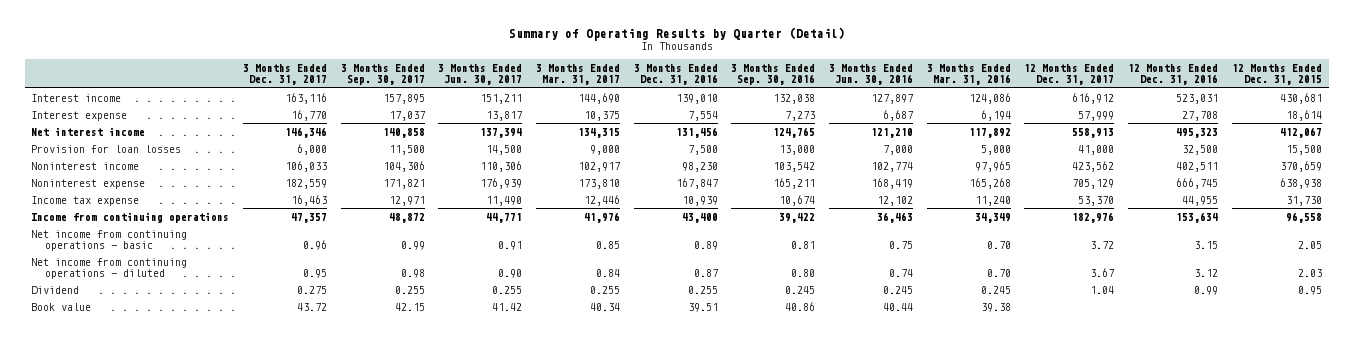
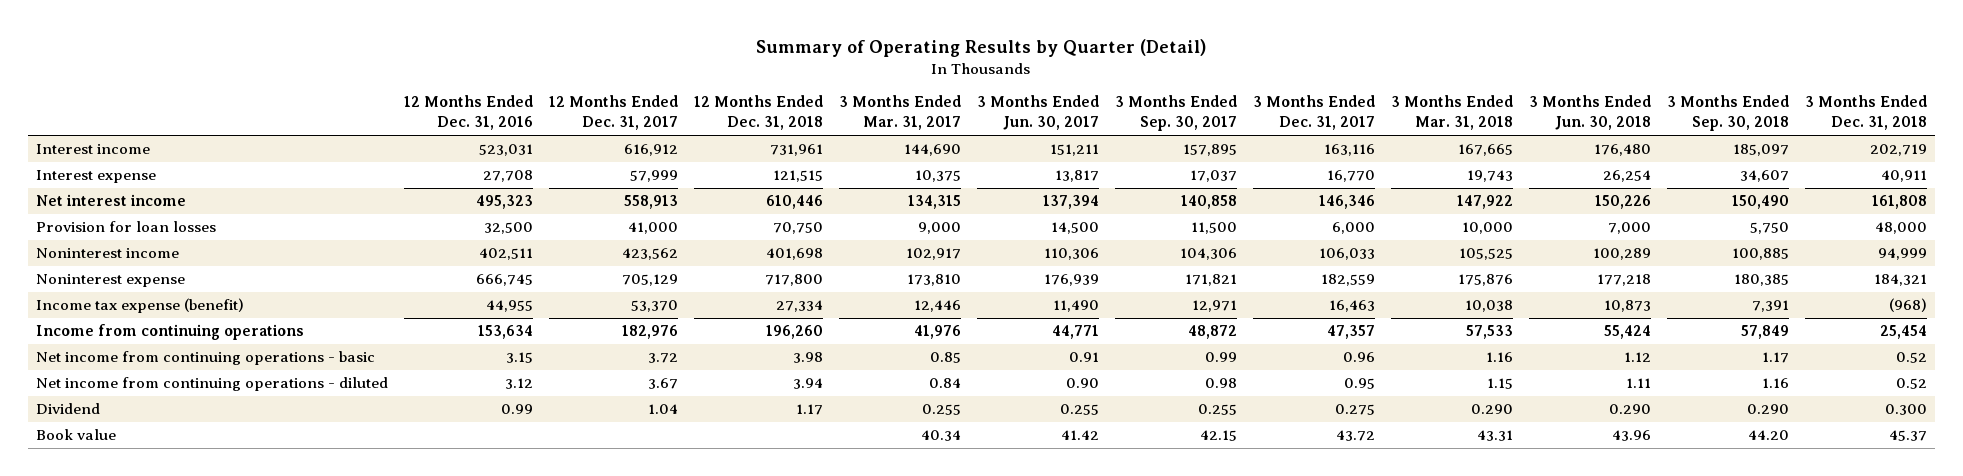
[633,64,718,86] 3 Months Ended Dec. 31, 2016 -> none
[731,64,816,86] 3 Months Ended Sep. 30, 2016 -> none
[829,64,914,86] 3 Months Ended Jun. 30, 2016 -> none
[926,64,1011,86] 3 Months Ended Mar. 31, 2016 -> none
[1231,64,1322,86] 12 Months Ended Dec. 31, 2015 -> none
none -> [694,95,824,131] 12 Months Ended Dec. 31, 2018
none -> [1390,95,1513,131] 3 Months Ended Mar. 31, 2018
none -> [1528,95,1651,131] 3 Months Ended Jun. 30, 2018
none -> [1666,95,1789,132] 3 Months Ended Sep. 30, 2018
none -> [1804,95,1927,131] 3 Months Ended Dec. 31, 2018
[31,195,140,206] Income tax expense -> [36,298,245,314] Income tax expense (benefit)

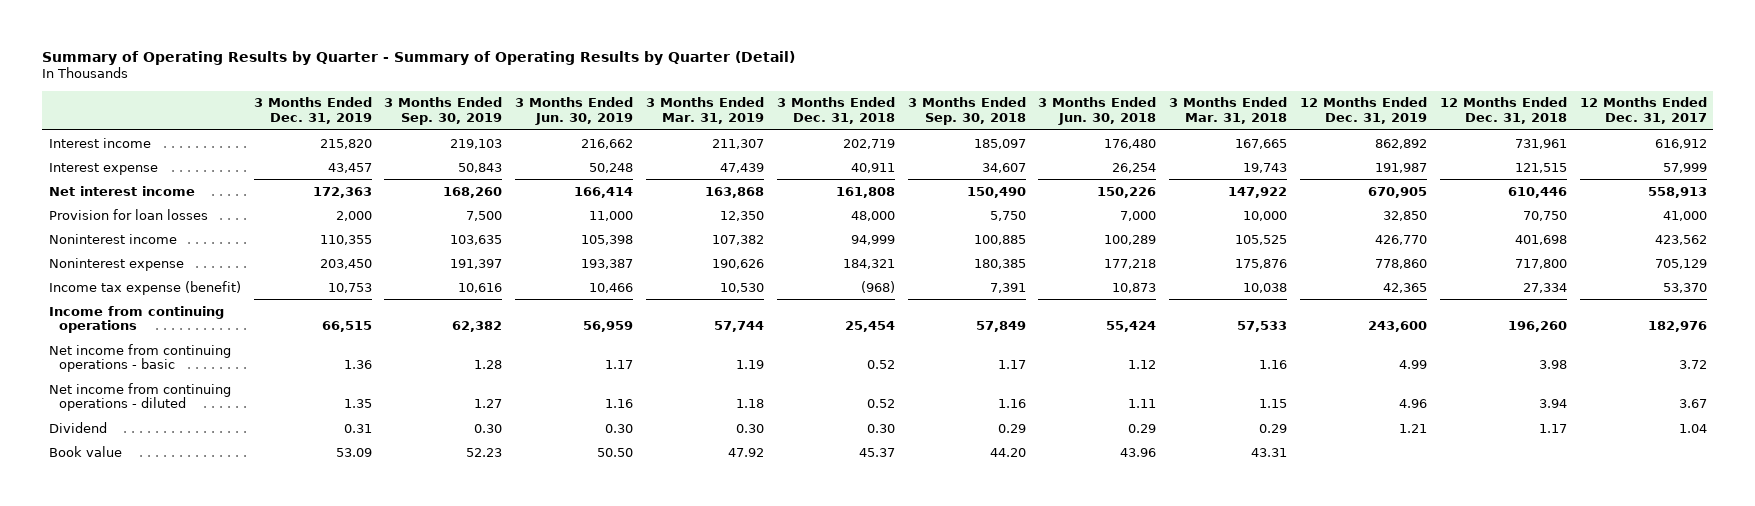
[756,38,1207,57] Summary of Operating Results by Quarter (Detail) -> [42,50,796,65] Summary of Operating Results by Quarter - Summary of Operating Results by Quarter (Detail)
[404,95,534,131] 12 Months Ended Dec. 31, 2016 -> none
[839,95,962,131] 3 Months Ended Mar. 31, 2017 -> none
[976,95,1099,131] 3 Months Ended Jun. 30, 2017 -> none
[1114,95,1237,132] 3 Months Ended Sep. 30, 2017 -> none
[1252,95,1375,131] 3 Months Ended Dec. 31, 2017 -> none
none -> [253,97,372,125] 3 Months Ended Dec. 31, 2019
none -> [384,97,503,126] 3 Months Ended Sep. 30, 2019
none -> [515,97,634,126] 3 Months Ended Jun. 30, 2019
none -> [645,97,764,125] 3 Months Ended Mar. 31, 2019
none -> [1299,97,1427,125] 12 Months Ended Dec. 31, 2019
[1470,404,1513,415] 0.290 -> [1259,423,1288,433] 0.29
[1608,404,1651,415] 0.290 -> [1128,423,1157,433] 0.29
[1746,404,1789,415] 0.290 -> [997,423,1026,433] 0.29
[1884,404,1927,416] 0.300 -> [866,423,895,433] 0.30

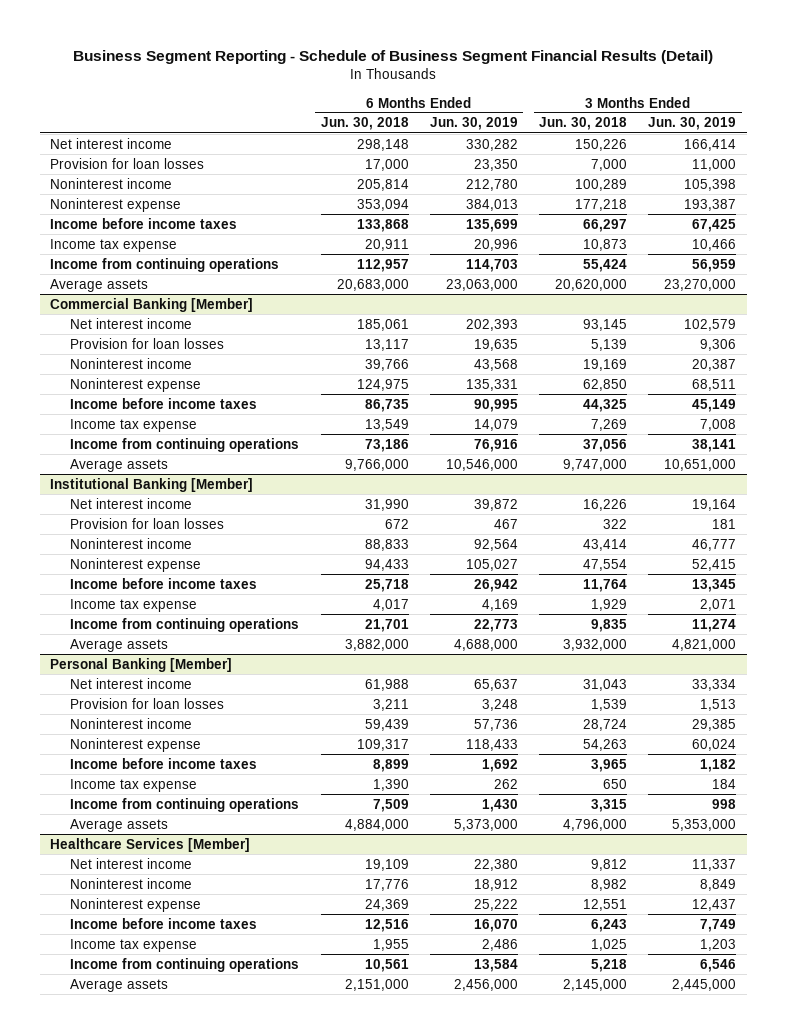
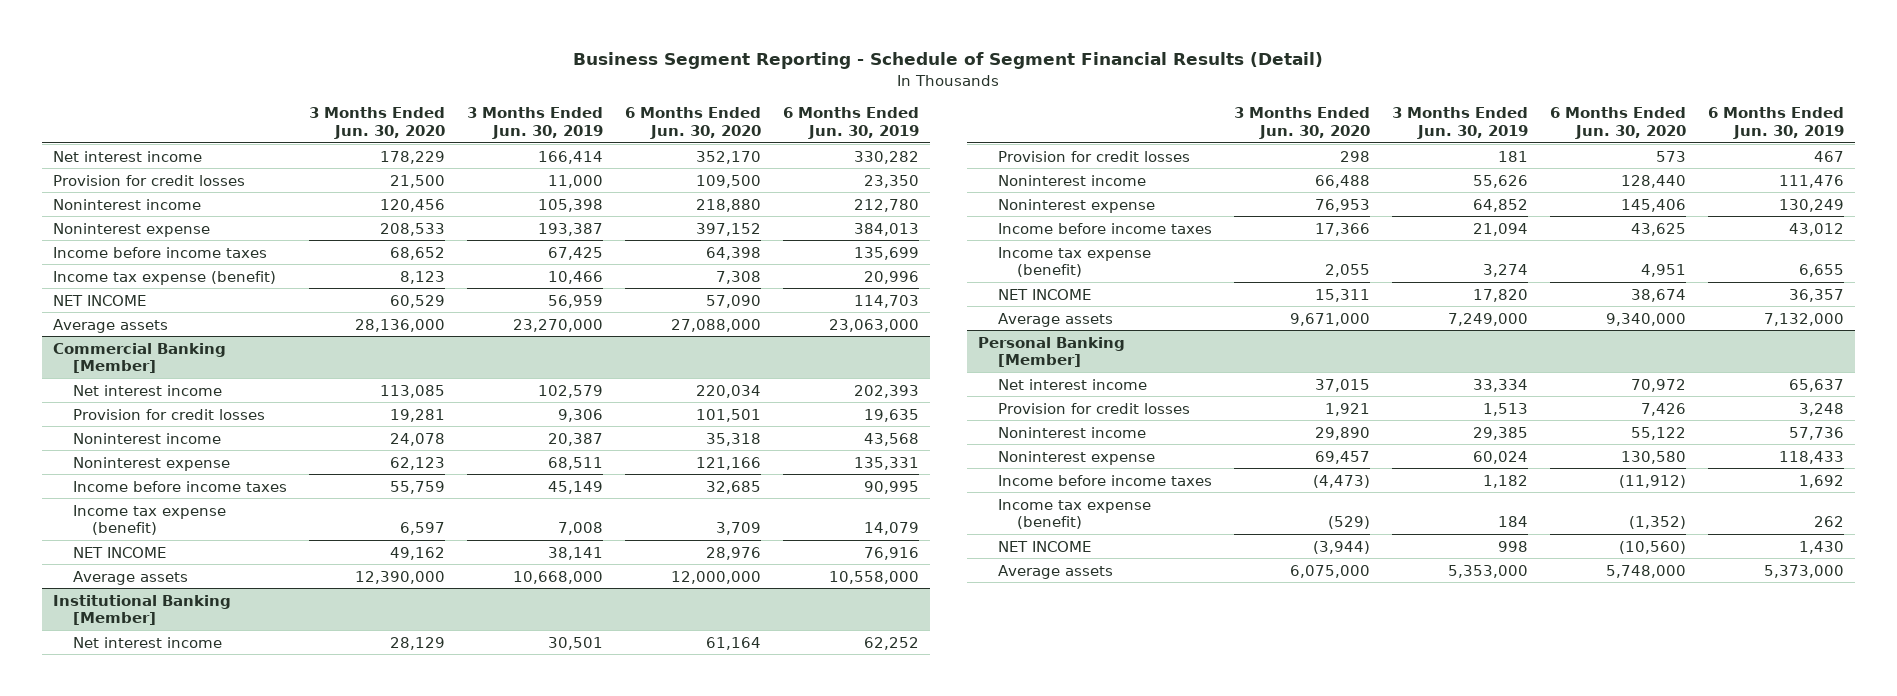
[73,50,714,65] Business Segment Reporting - Schedule of Business Segment Financial Results (Detail) -> [573,52,1324,70] Business Segment Reporting - Schedule of Segment Financial Results (Detail)
[320,117,409,131] Jun. 30, 2018 -> none
[539,117,628,131] Jun. 30, 2018 -> none
none -> [308,107,445,139] 3 Months Ended Jun. 30, 2020
none -> [624,107,761,139] 6 Months Ended Jun. 30, 2020
[50,157,205,169] Provision for loan losses -> [53,174,246,186] Provision for credit losses
[50,238,178,252] Income tax expense -> [53,270,277,285] Income tax expense (benefit)
[50,257,280,272] Income from continuing operations -> [53,294,147,306] NET INCOME
[70,337,225,349] Provision for loan losses -> [72,408,265,420] Provision for credit losses
[70,418,198,432] Income tax expense -> [72,504,226,536] Income tax expense (benefit)
[70,437,300,452] Income from continuing operations -> [72,546,166,558] NET INCOME
[445,458,518,471] 10,546,000 -> [828,570,919,584] 10,558,000
[664,458,737,471] 10,651,000 -> [512,570,603,584] 10,668,000
[70,617,300,632] Income from continuing operations -> none
[473,498,518,511] 39,872 -> [863,636,919,650] 62,252
[692,498,737,511] 19,164 -> [547,636,603,650] 30,501
[70,517,225,529] Provision for loan losses -> [997,150,1190,162] Provision for credit losses
[473,538,518,551] 92,564 -> [1778,174,1844,188] 111,476
[692,538,737,551] 46,777 -> [1472,174,1528,188] 55,626
[465,558,518,571] 105,027 -> [1778,198,1844,212] 130,249
[692,558,737,571] 52,415 -> [1472,198,1528,212] 64,852
[473,578,518,592] 26,942 -> [1788,222,1844,236] 43,012
[692,578,737,592] 13,345 -> [1472,222,1528,236] 21,094
[70,598,198,612] Income tax expense -> [997,246,1151,278] Income tax expense (benefit)
[481,598,518,611] 4,169 -> [1798,264,1844,278] 6,655
[700,598,737,611] 2,071 -> [1482,264,1528,278] 3,274
none -> [997,288,1091,300] NET INCOME
[453,638,518,651] 4,688,000 -> [1763,312,1844,326] 7,132,000
[672,638,737,651] 4,821,000 -> [1447,312,1528,326] 7,249,000
[70,697,225,709] Provision for loan losses -> [997,402,1190,414] Provision for credit losses
[70,778,198,792] Income tax expense -> [997,498,1151,530] Income tax expense (benefit)
[70,797,300,812] Income from continuing operations -> [997,540,1091,552] NET INCOME
[50,837,251,852] Healthcare Services [Member] -> none
[70,857,193,869] Net interest income -> none
[70,877,193,889] Noninterest income -> none
[70,897,202,912] Noninterest expense -> none
[70,917,258,929] Income before income taxes -> none
[70,938,198,952] Income tax expense -> none
[70,957,300,972] Income from continuing operations -> none
[70,978,169,992] Average assets -> none

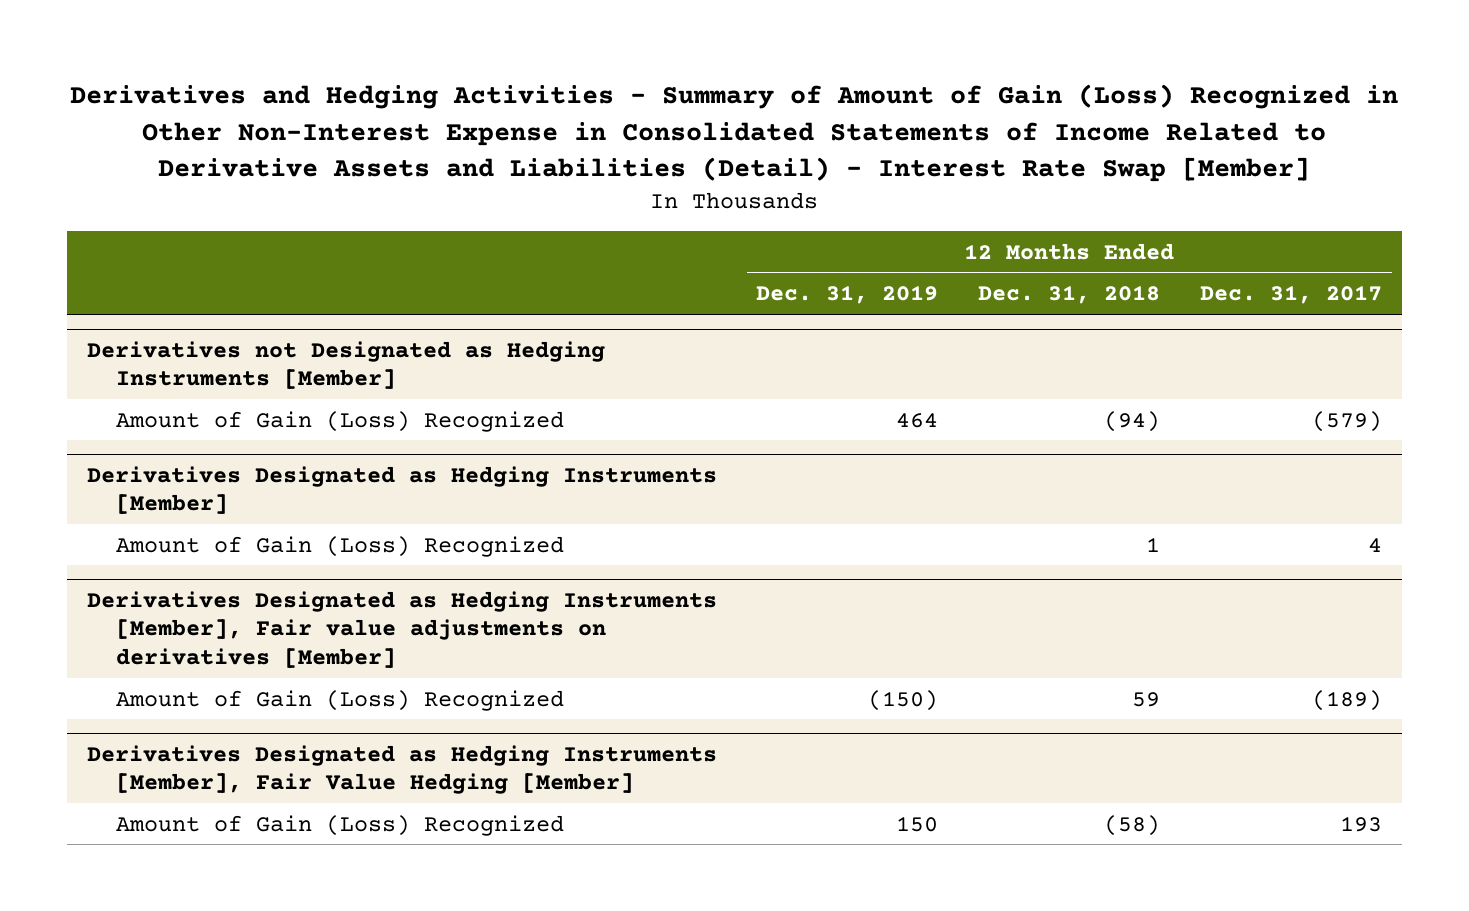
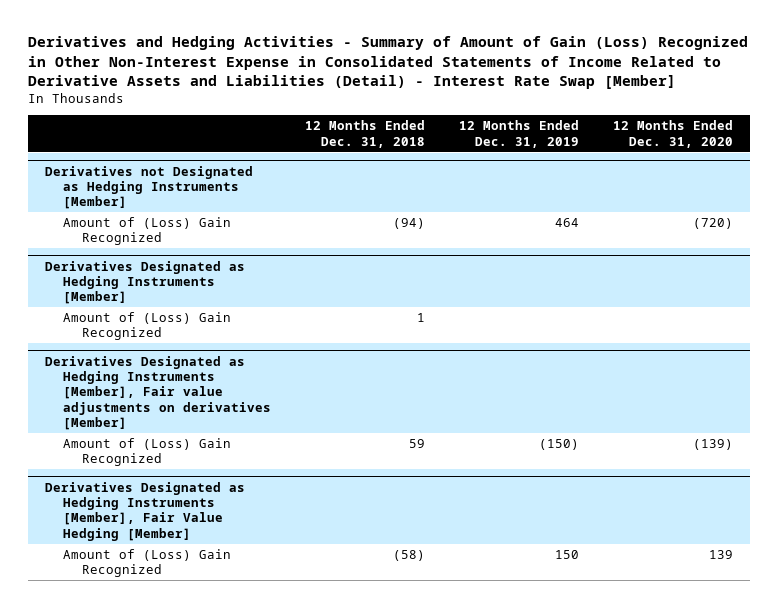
[1200,285,1383,305] Dec. 31, 2017 -> none
none -> [612,120,733,148] 12 Months Ended Dec. 31, 2020
[116,410,565,432] Amount of Gain (Loss) Recognized -> [63,216,232,246] Amount of (Loss) Gain Recognized
[116,535,565,557] Amount of Gain (Loss) Recognized -> [63,311,232,341] Amount of (Loss) Gain Recognized
[116,689,565,711] Amount of Gain (Loss) Recognized -> [63,437,232,467] Amount of (Loss) Gain Recognized
[116,814,565,836] Amount of Gain (Loss) Recognized -> [63,548,232,578] Amount of (Loss) Gain Recognized

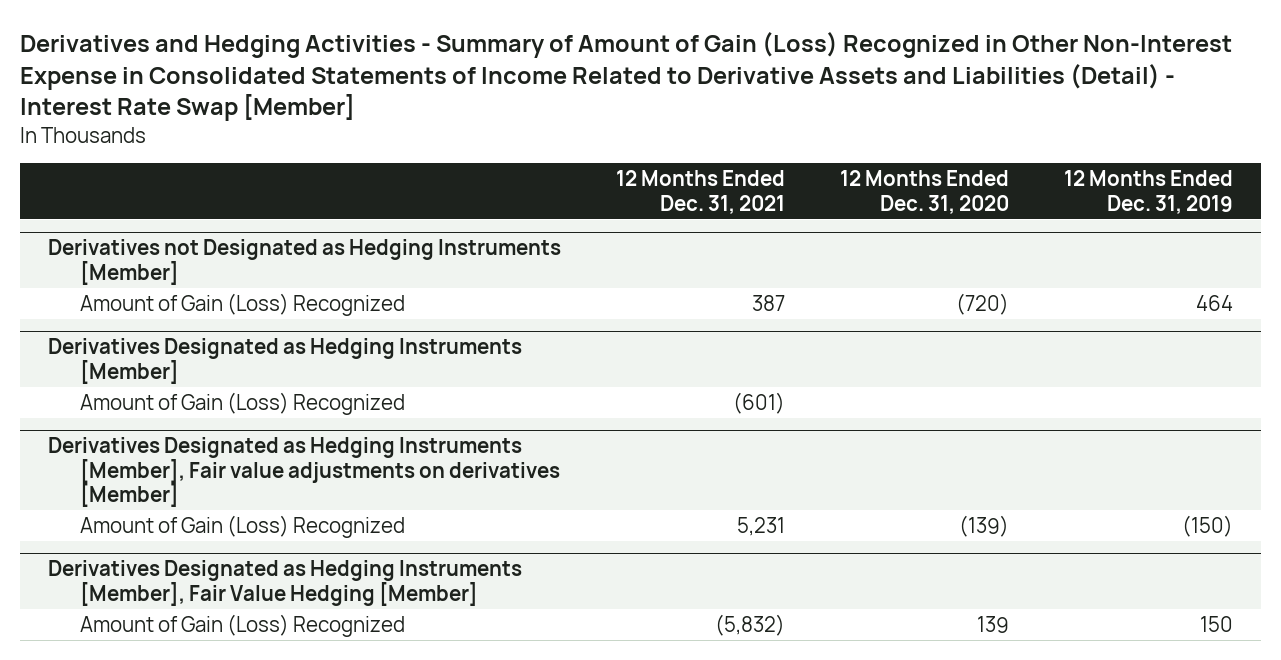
[305,120,426,148] 12 Months Ended Dec. 31, 2018 -> none
none -> [615,170,785,214] 12 Months Ended Dec. 31, 2021
[63,216,232,246] Amount of (Loss) Gain Recognized -> [79,293,405,317] Amount of Gain (Loss) Recognized
[63,311,232,341] Amount of (Loss) Gain Recognized -> [79,392,405,416] Amount of Gain (Loss) Recognized
[63,437,232,467] Amount of (Loss) Gain Recognized -> [79,515,405,539] Amount of Gain (Loss) Recognized
[63,548,232,578] Amount of (Loss) Gain Recognized -> [79,614,405,638] Amount of Gain (Loss) Recognized

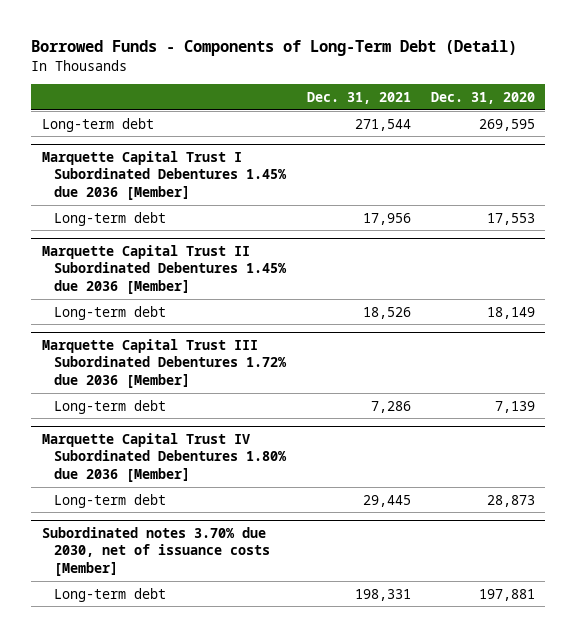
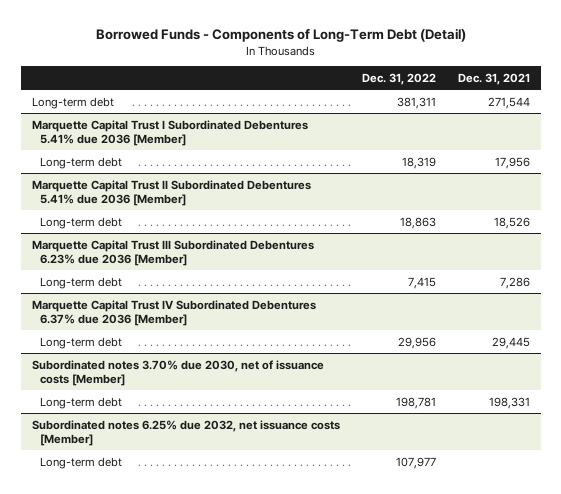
[430,91,535,104] Dec. 31, 2020 -> none
none -> [361,72,436,85] Dec. 31, 2022
[41,151,288,200] Marquette Capital Trust I Subordinated Debentures 1.45% due 2036 [Member] -> [31,119,308,146] Marquette Capital Trust I Subordinated Debentures 5.41% due 2036 [Member]
[41,245,288,294] Marquette Capital Trust II Subordinated Debentures 1.45% due 2036 [Member] -> [31,179,311,206] Marquette Capital Trust II Subordinated Debentures 5.41% due 2036 [Member]
[41,339,288,388] Marquette Capital Trust III Subordinated Debentures 1.72% due 2036 [Member] -> [31,239,314,266] Marquette Capital Trust III Subordinated Debentures 6.23% due 2036 [Member]
[41,433,288,482] Marquette Capital Trust IV Subordinated Debentures 1.80% due 2036 [Member] -> [31,299,316,326] Marquette Capital Trust IV Subordinated Debentures 6.37% due 2036 [Member]
none -> [31,419,340,446] Subordinated notes 6.25% due 2032, net issuance costs [Member]
none -> [39,456,122,469] Long-term debt

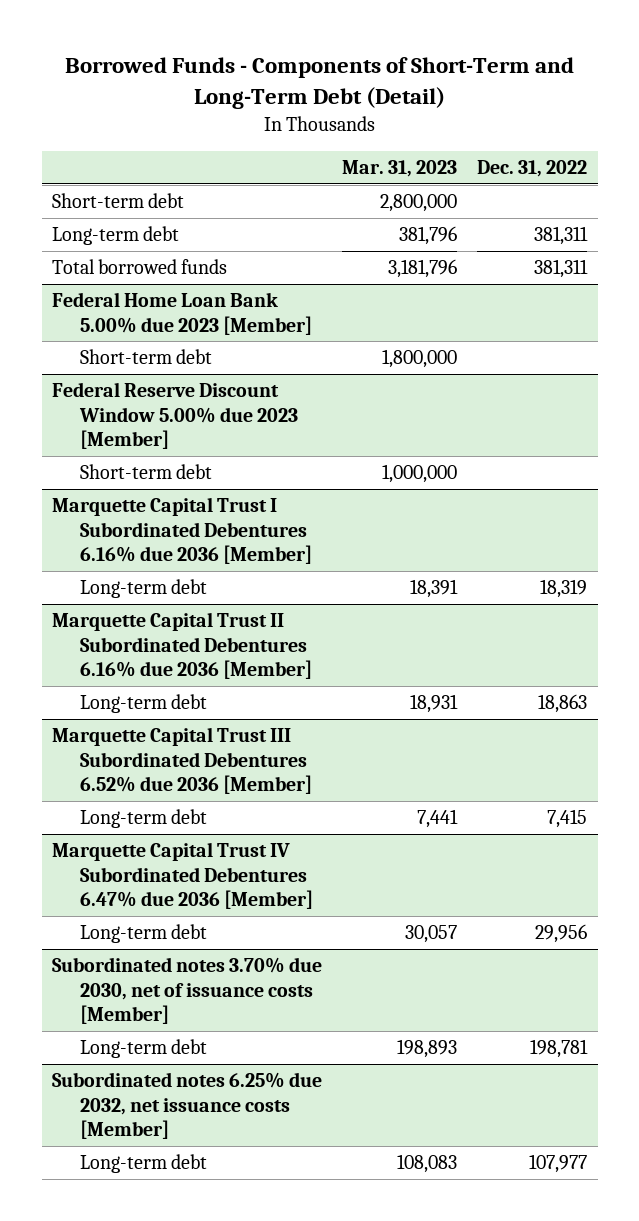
[95,27,466,42] Borrowed Funds - Components of Long-Term Debt (Detail) -> [64,56,574,109] Borrowed Funds - Components of Short-Term and Long-Term Debt (Detail)
[457,72,530,85] Dec. 31, 2021 -> none
none -> [342,160,458,178] Mar. 31, 2023
none -> [51,193,184,209] Short-term debt
none -> [51,259,227,275] Total borrowed funds
none -> [51,292,312,335] Federal Home Loan Bank 5.00% due 2023 [Member]
none -> [79,349,212,365] Short-term debt
none -> [51,382,298,450] Federal Reserve Discount Window 5.00% due 2023 [Member]
none -> [79,464,212,480] Short-term debt
[31,119,308,146] Marquette Capital Trust I Subordinated Debentures 5.41% due 2036 [Member] -> [51,497,312,565] Marquette Capital Trust I Subordinated Debentures 6.16% due 2036 [Member]
[31,179,311,206] Marquette Capital Trust II Subordinated Debentures 5.41% due 2036 [Member] -> [51,612,312,680] Marquette Capital Trust II Subordinated Debentures 6.16% due 2036 [Member]
[31,239,314,266] Marquette Capital Trust III Subordinated Debentures 6.23% due 2036 [Member] -> [51,727,312,795] Marquette Capital Trust III Subordinated Debentures 6.52% due 2036 [Member]
[31,299,316,326] Marquette Capital Trust IV Subordinated Debentures 6.37% due 2036 [Member] -> [51,842,313,910] Marquette Capital Trust IV Subordinated Debentures 6.47% due 2036 [Member]

